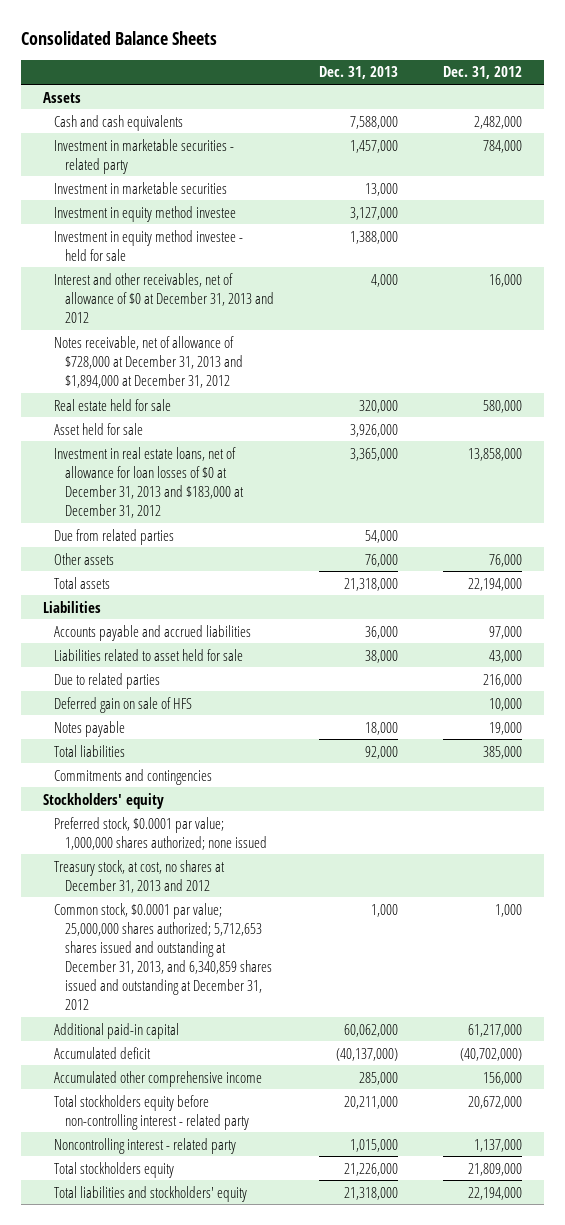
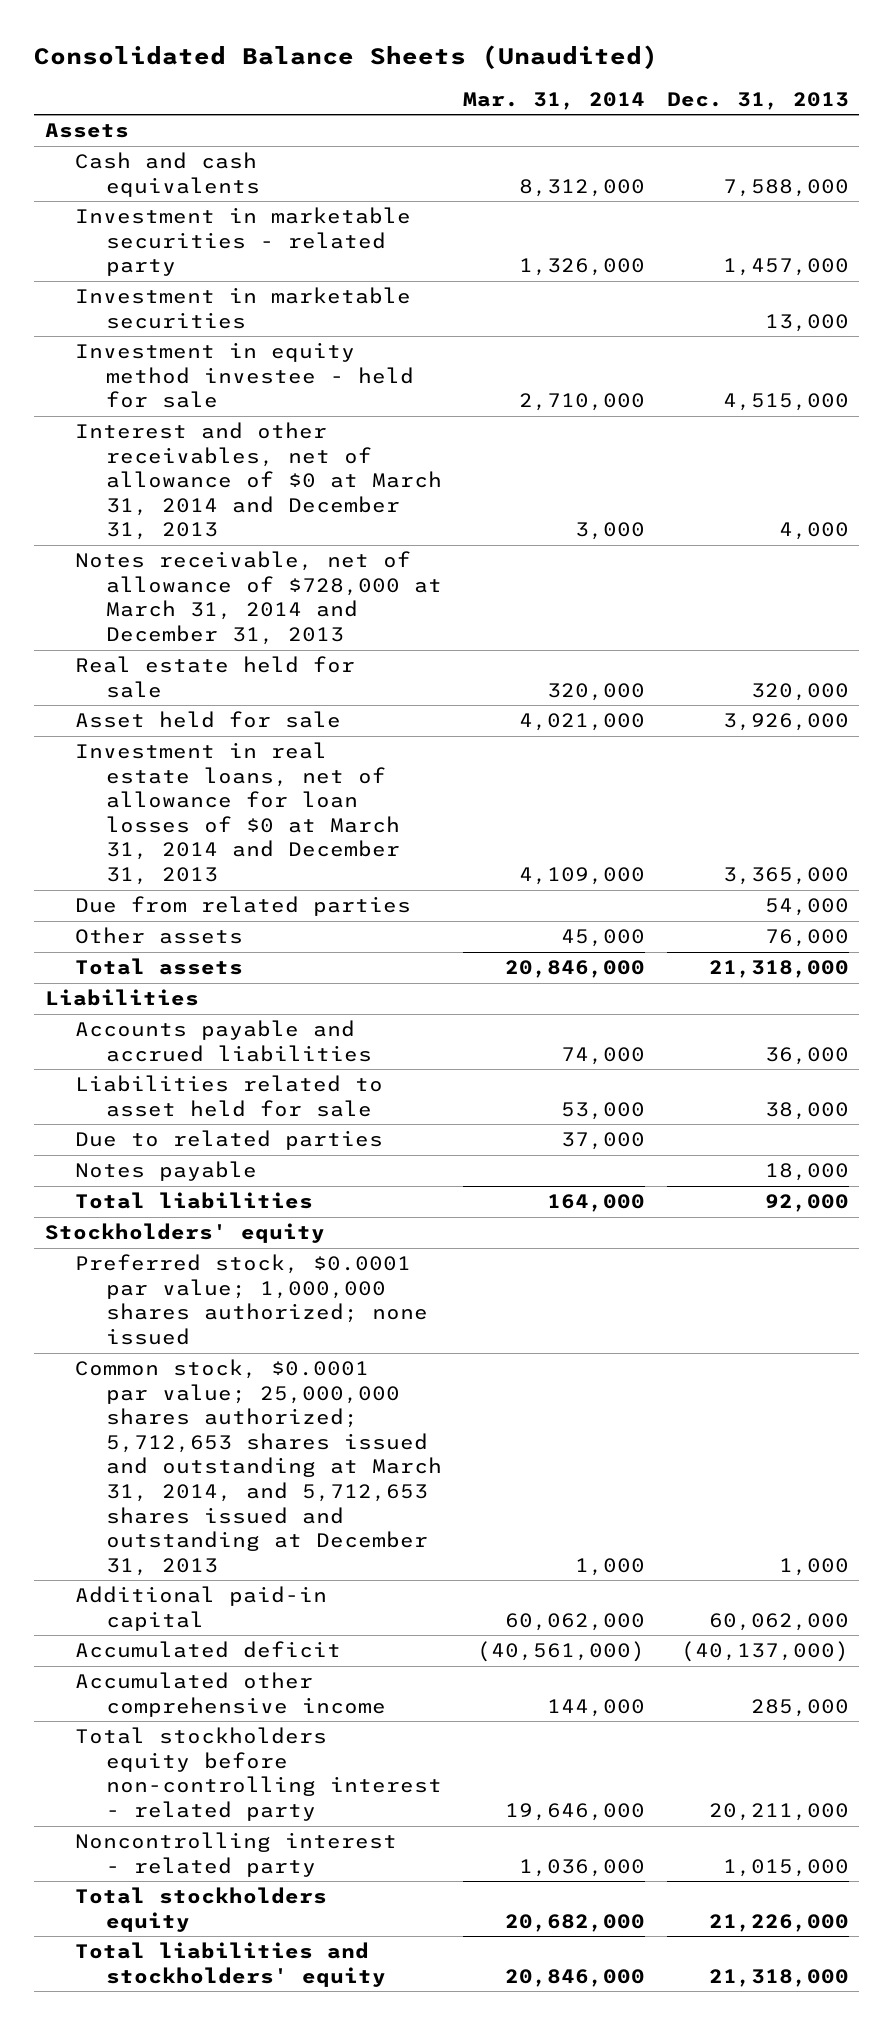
[21,30,218,45] Consolidated Balance Sheets -> [34,45,659,70] Consolidated Balance Sheets (Unaudited)
[442,66,522,80] Dec. 31, 2012 -> none
none -> [463,91,646,110] Mar. 31, 2014
[54,205,237,222] Investment in equity method investee -> none
[349,230,398,244] 1,388,000 -> [722,393,849,412] 4,515,000
[54,272,274,323] Interest and other receivables, net of allowance of $0 at December 31, 2013 and 2012 -> [75,422,442,541] Interest and other receivables, net of allowance of $0 at March 31, 2014 and December 31, 2013
[54,335,243,388] Notes receivable, net of allowance of $728,000 at December 31, 2013 and $1,894,000 at December 31, 2012 -> [75,551,442,645] Notes receivable, net of allowance of $728,000 at March 31, 2014 and December 31, 2013
[54,446,244,518] Investment in real estate loans, net of allowance for loan losses of $0 at December 31, 2013 and $183,000 at December 31, 2012 -> [75,742,400,886] Investment in real estate loans, net of allowance for loan losses of $0 at March 31, 2014 and December 31, 2013
[54,696,193,713] Deferred gain on sale of HFS -> none
[54,768,213,785] Commitments and contingencies -> none
[54,859,226,893] Treasury stock, at cost, no shares at December 31, 2013 and 2012 -> none
[54,902,272,1010] Common stock, $0.0001 par value; 25,000,000 shares authorized; 5,712,653 shares issued and outstanding at December 31, 2013, and 6,340,859 shares issued and outstanding at December 31, 2012 -> [75,1359,442,1576] Common stock, $0.0001 par value; 25,000,000 shares authorized; 5,712,653 shares issued and outstanding at March 31, 2014, and 5,712,653 shares issued and outstanding at December 31, 2013

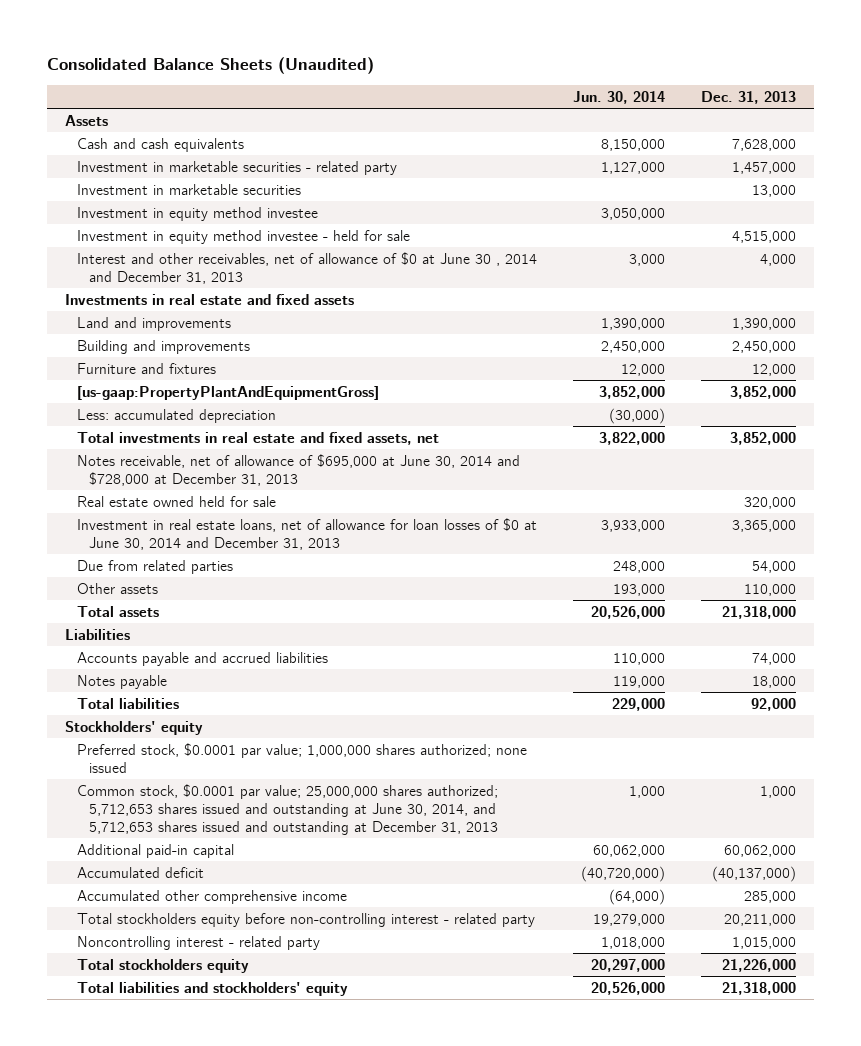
[463,91,646,110] Mar. 31, 2014 -> none
none -> [573,90,666,104] Jun. 30, 2014
[722,178,849,197] 7,588,000 -> [732,138,797,151] 7,628,000
none -> [76,206,318,221] Investment in equity method investee
[75,711,342,729] Asset held for sale -> none
[75,422,442,541] Interest and other receivables, net of allowance of $0 at March 31, 2014 and December 31, 2013 -> [76,251,537,284] Interest and other receivables, net of allowance of $0 at June 30 , 2014 and December 31, 2013
none -> [64,293,354,305] Investments in real estate and fixed assets
none -> [76,316,231,331] Land and improvements
none -> [76,339,250,354] Building and improvements
none -> [76,362,216,374] Furniture and fixtures
none -> [76,385,379,400] [us-gaap:PropertyPlantAndEquipmentGross]
none -> [76,408,276,423] Less: accumulated depreciation
none -> [76,431,439,445] Total investments in real estate and fixed assets, net
[75,551,442,645] Notes receivable, net of allowance of $728,000 at March 31, 2014 and December 31, 2013 -> [76,453,520,486] Notes receivable, net of allowance of $695,000 at June 30, 2014 and $728,000 at December 31, 2013
[75,656,356,698] Real estate held for sale -> [76,495,276,507] Real estate owned held for sale
[75,742,400,886] Investment in real estate loans, net of allowance for loan losses of $0 at March 31, 2014 and December 31, 2013 -> [76,517,537,550] Investment in real estate loans, net of allowance for loan losses of $0 at June 30, 2014 and December 31, 2013
[764,929,849,948] 76,000 -> [744,583,797,596] 110,000
[75,1075,384,1117] Liabilities related to asset held for sale -> none
[75,1130,384,1151] Due to related parties -> none
[764,1046,849,1065] 36,000 -> [752,652,797,665] 74,000
[75,1359,442,1576] Common stock, $0.0001 par value; 25,000,000 shares authorized; 5,712,653 shares issued and outstanding at March 31, 2014, and 5,712,653 shares issued and outstanding at December 31, 2013 -> [76,783,498,835] Common stock, $0.0001 par value; 25,000,000 shares authorized; 5,712,653 shares issued and outstanding at June 30, 2014, and 5,712,653 shares issued and outstanding at December 31, 2013

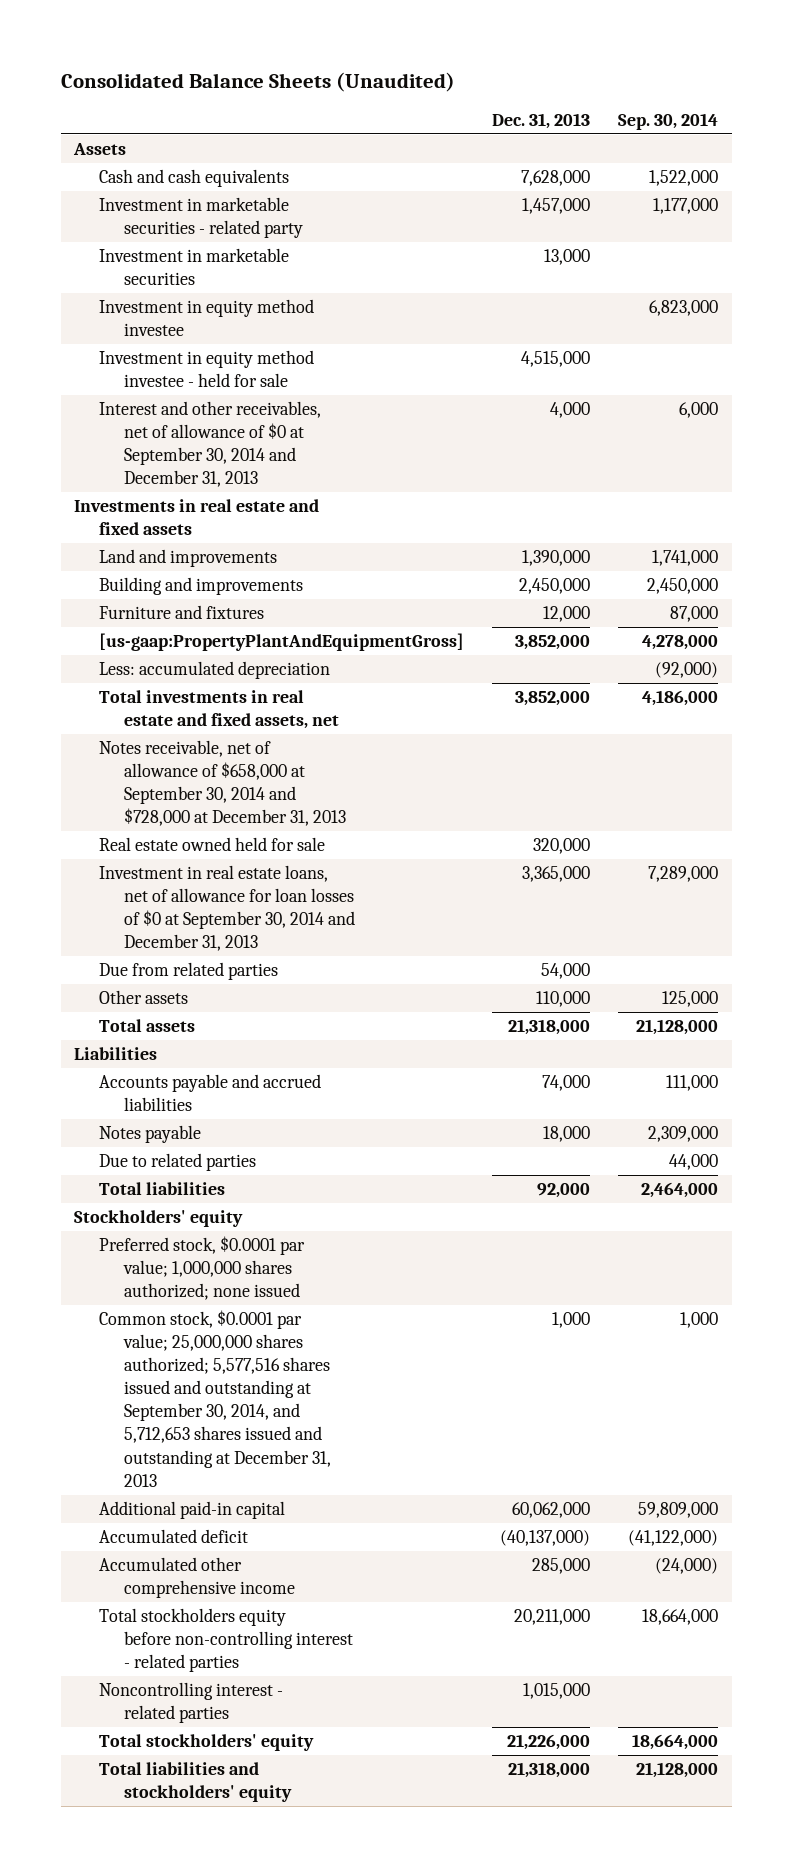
[573,90,666,104] Jun. 30, 2014 -> none
none -> [617,113,718,131] Sep. 30, 2014
[76,251,537,284] Interest and other receivables, net of allowance of $0 at June 30 , 2014 and December 31, 2013 -> [99,401,322,488] Interest and other receivables, net of allowance of $0 at September 30, 2014 and December 31, 2013
[76,453,520,486] Notes receivable, net of allowance of $695,000 at June 30, 2014 and $728,000 at December 31, 2013 -> [99,740,347,827] Notes receivable, net of allowance of $658,000 at September 30, 2014 and $728,000 at December 31, 2013
[76,517,537,550] Investment in real estate loans, net of allowance for loan losses of $0 at June 30, 2014 and December 31, 2013 -> [99,865,356,952] Investment in real estate loans, net of allowance for loan losses of $0 at September 30, 2014 and December 31, 2013
none -> [99,1153,257,1172] Due to related parties
[76,783,498,835] Common stock, $0.0001 par value; 25,000,000 shares authorized; 5,712,653 shares issued and outstanding at June 30, 2014, and 5,712,653 shares issued and outstanding at December 31, 2013 -> [99,1310,332,1487] Common stock, $0.0001 par value; 25,000,000 shares authorized; 5,577,516 shares issued and outstanding at September 30, 2014, and 5,712,653 shares issued and outstanding at December 31, 2013
[76,912,535,927] Total stockholders equity before non-controlling interest - related party -> [99,1608,354,1673] Total stockholders equity before non-controlling interest - related parties
[76,935,320,950] Noncontrolling interest - related party -> [99,1682,284,1724] Noncontrolling interest - related parties
[76,958,249,973] Total stockholders equity -> [99,1734,315,1752] Total stockholders' equity

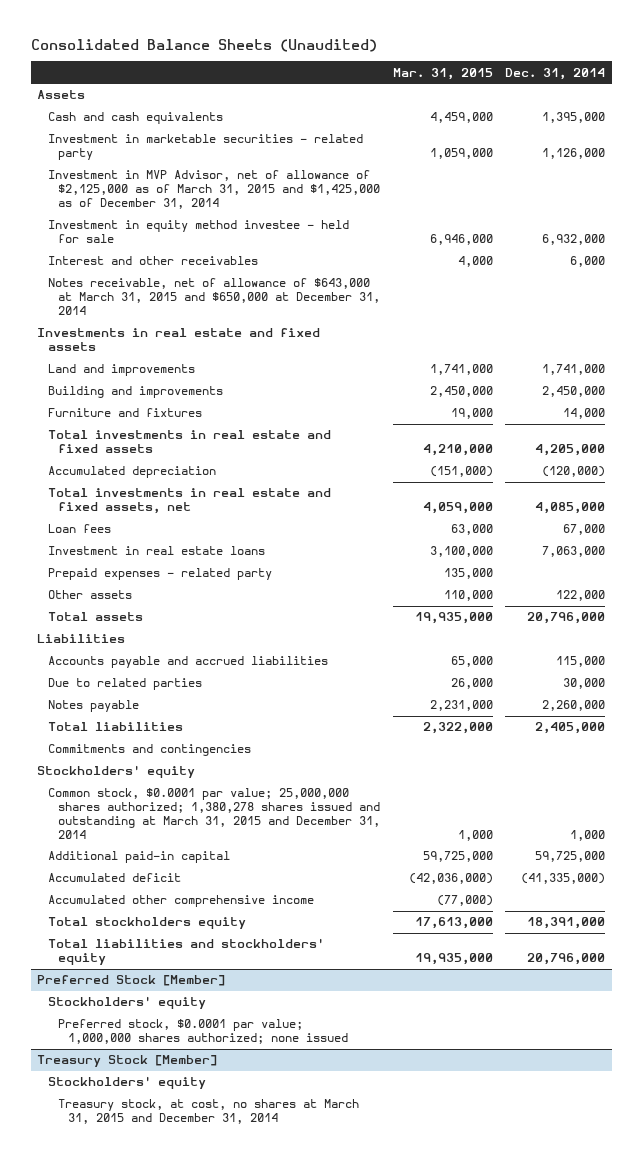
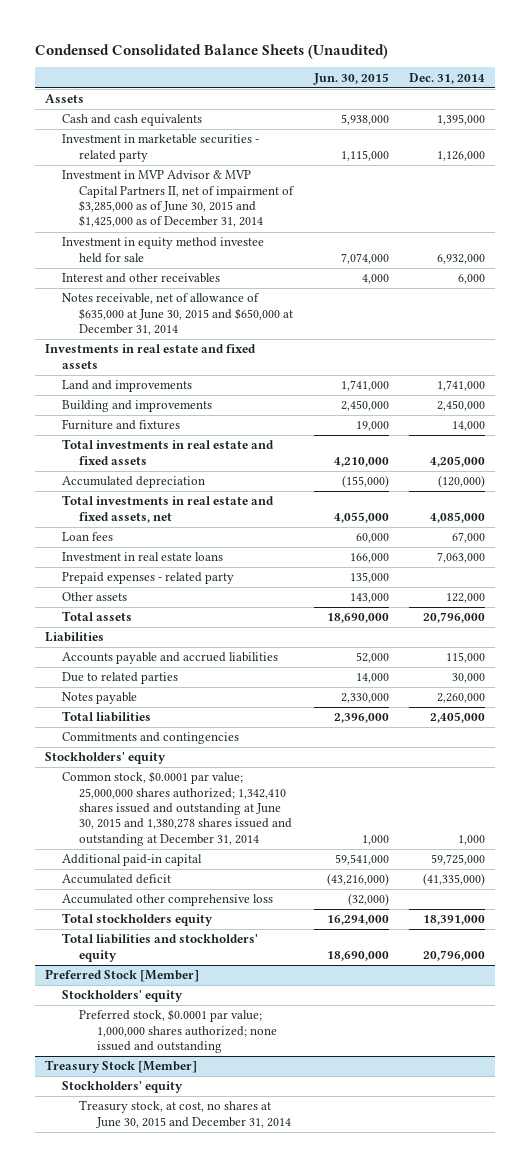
[31,38,378,52] Consolidated Balance Sheets (Unaudited) -> [34,43,388,59] Condensed Consolidated Balance Sheets (Unaudited)
[392,67,493,80] Mar. 31, 2015 -> none
none -> [312,72,389,85] Jun. 30, 2015
[47,170,380,210] Investment in MVP Advisor, net of allowance of $2,125,000 as of March 31, 2015 and $1,425,000 as of December 31, 2014 -> [62,170,296,228] Investment in MVP Advisor & MVP Capital Partners II, net of impairment of $3,285,000 as of June 30, 2015 and $1,425,000 as of December 31, 2014
[47,220,349,244] Investment in equity method investee - held for sale -> [62,237,265,263] Investment in equity method investee held for sale
[47,278,380,316] Notes receivable, net of allowance of $643,000 at March 31, 2015 and $650,000 at December 31, 2014 -> [62,293,294,336] Notes receivable, net of allowance of $635,000 at June 30, 2015 and $650,000 at December 31, 2014
[47,788,380,840] Common stock, $0.0001 par value; 25,000,000 shares authorized; 1,380,278 shares issued and outstanding at March 31, 2015 and December 31, 2014 -> [62,771,293,846] Common stock, $0.0001 par value; 25,000,000 shares authorized; 1,342,410 shares issued and outstanding at June 30, 2015 and 1,380,278 shares issued and outstanding at December 31, 2014
[47,895,314,908] Accumulated other comprehensive income -> [62,894,274,907] Accumulated other comprehensive loss
[57,1019,349,1045] Preferred stock, $0.0001 par value; 1,000,000 shares authorized; none issued -> [79,1009,277,1054] Preferred stock, $0.0001 par value; 1,000,000 shares authorized; none issued and outstanding
[57,1099,359,1125] Treasury stock, at cost, no shares at March 31, 2015 and December 31, 2014 -> [79,1100,291,1128] Treasury stock, at cost, no shares at June 30, 2015 and December 31, 2014

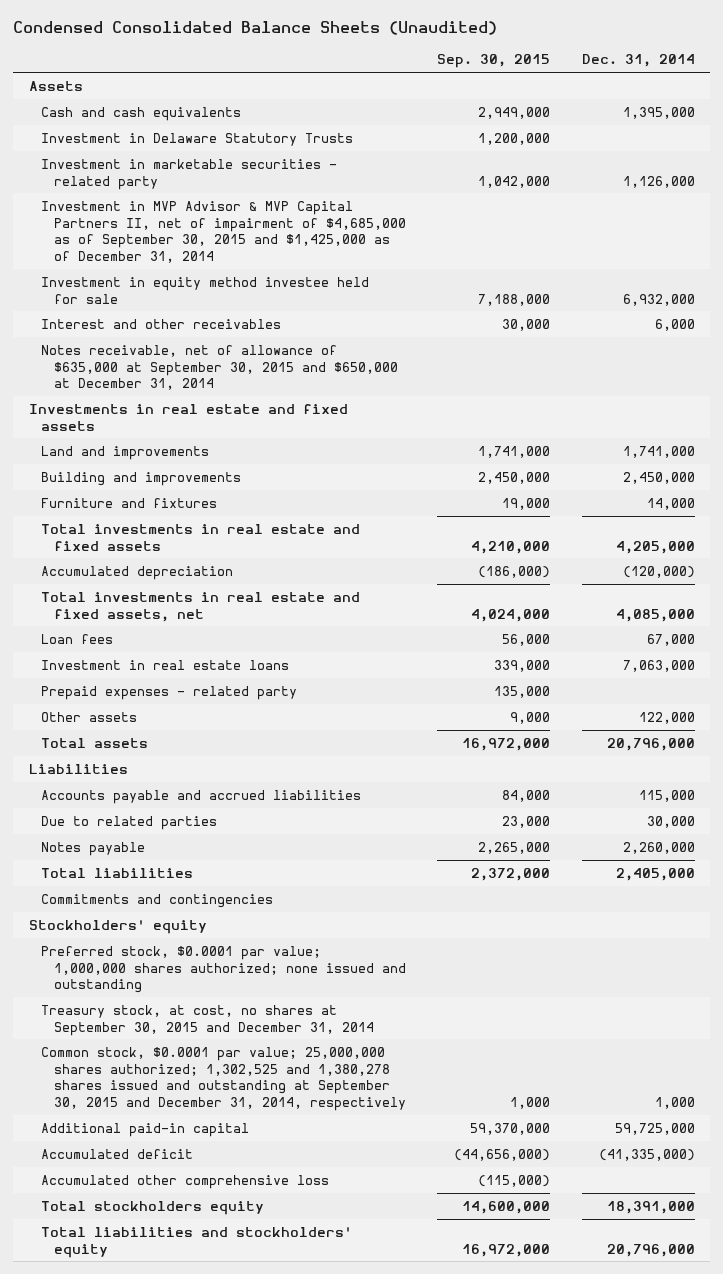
[312,72,389,85] Jun. 30, 2015 -> none
none -> [437,54,551,69] Sep. 30, 2015
none -> [41,132,354,146] Investment in Delaware Statutory Trusts
[62,170,296,228] Investment in MVP Advisor & MVP Capital Partners II, net of impairment of $3,285,000 as of June 30, 2015 and $1,425,000 as of December 31, 2014 -> [41,200,406,264] Investment in MVP Advisor & MVP Capital Partners II, net of impairment of $4,685,000 as of September 30, 2015 and $1,425,000 as of December 31, 2014
[62,293,294,336] Notes receivable, net of allowance of $635,000 at June 30, 2015 and $650,000 at December 31, 2014 -> [41,344,398,391] Notes receivable, net of allowance of $635,000 at September 30, 2015 and $650,000 at December 31, 2014
none -> [41,945,406,994] Preferred stock, $0.0001 par value; 1,000,000 shares authorized; none issued and outstanding
none -> [41,1004,374,1036] Treasury stock, at cost, no shares at September 30, 2015 and December 31, 2014
[62,771,293,846] Common stock, $0.0001 par value; 25,000,000 shares authorized; 1,342,410 shares issued and outstanding at June 30, 2015 and 1,380,278 shares issued and outstanding at December 31, 2014 -> [41,1046,406,1112] Common stock, $0.0001 par value; 25,000,000 shares authorized; 1,302,525 and 1,380,278 shares issued and outstanding at September 30, 2015 and December 31, 2014, respectively
[44,969,199,983] Preferred Stock [Member] -> none
[62,990,184,1003] Stockholders' equity -> none
[79,1009,277,1054] Preferred stock, $0.0001 par value; 1,000,000 shares authorized; none issued and outstanding -> none
[44,1060,197,1074] Treasury Stock [Member] -> none
[62,1081,184,1094] Stockholders' equity -> none
[79,1100,291,1128] Treasury stock, at cost, no shares at June 30, 2015 and December 31, 2014 -> none

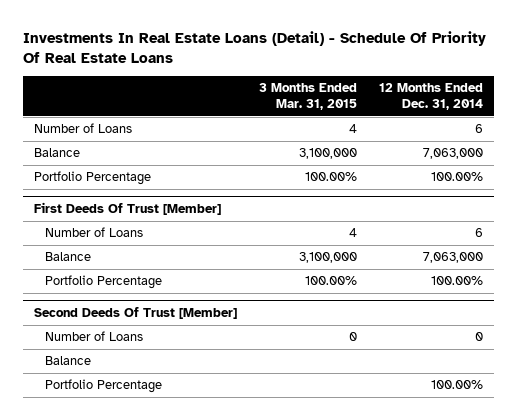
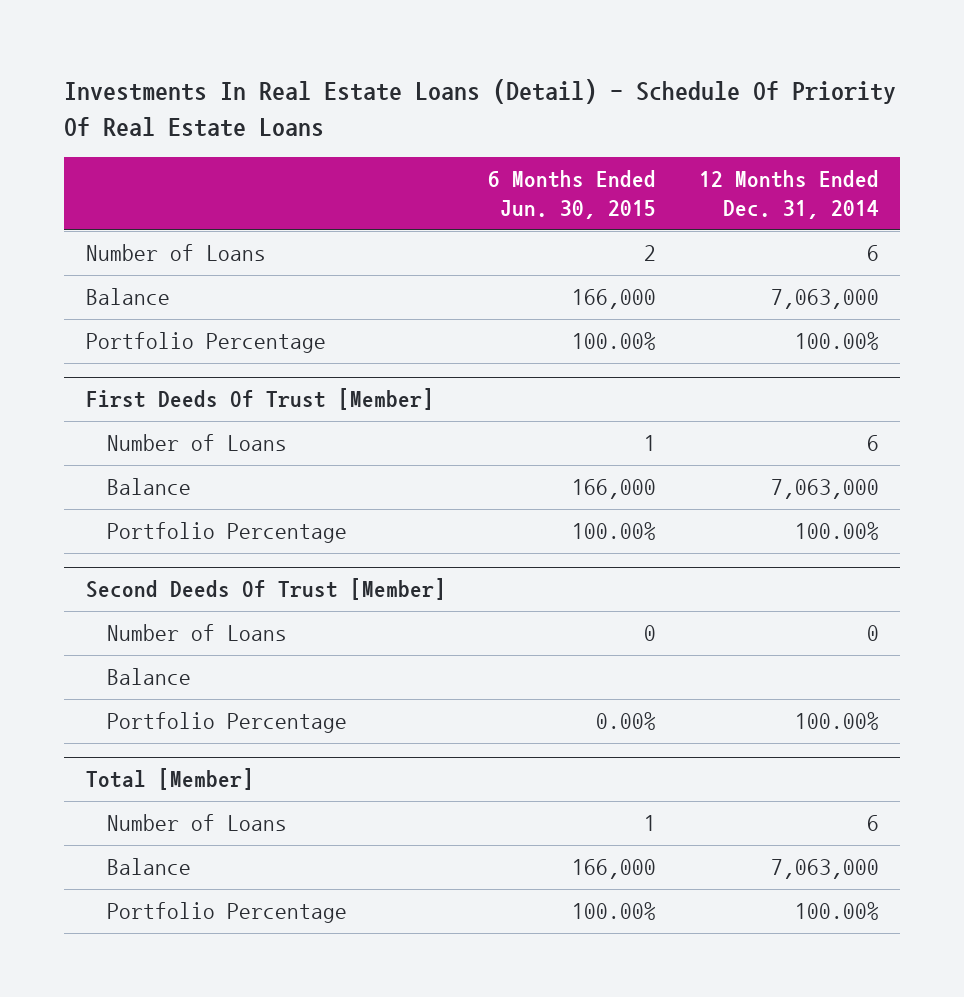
[259,83,358,111] 3 Months Ended Mar. 31, 2015 -> none
none -> [488,170,657,219] 6 Months Ended Jun. 30, 2015
none -> [85,768,254,791] Total [Member]
none -> [106,814,287,832] Number of Loans
none -> [106,858,191,876] Balance
none -> [106,902,347,924] Portfolio Percentage

